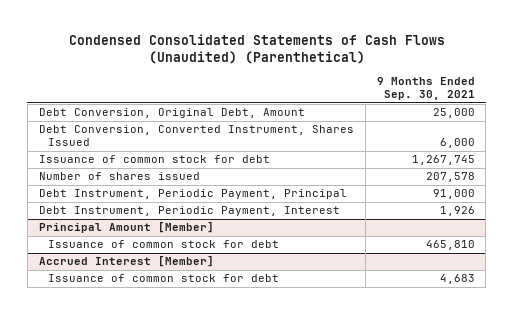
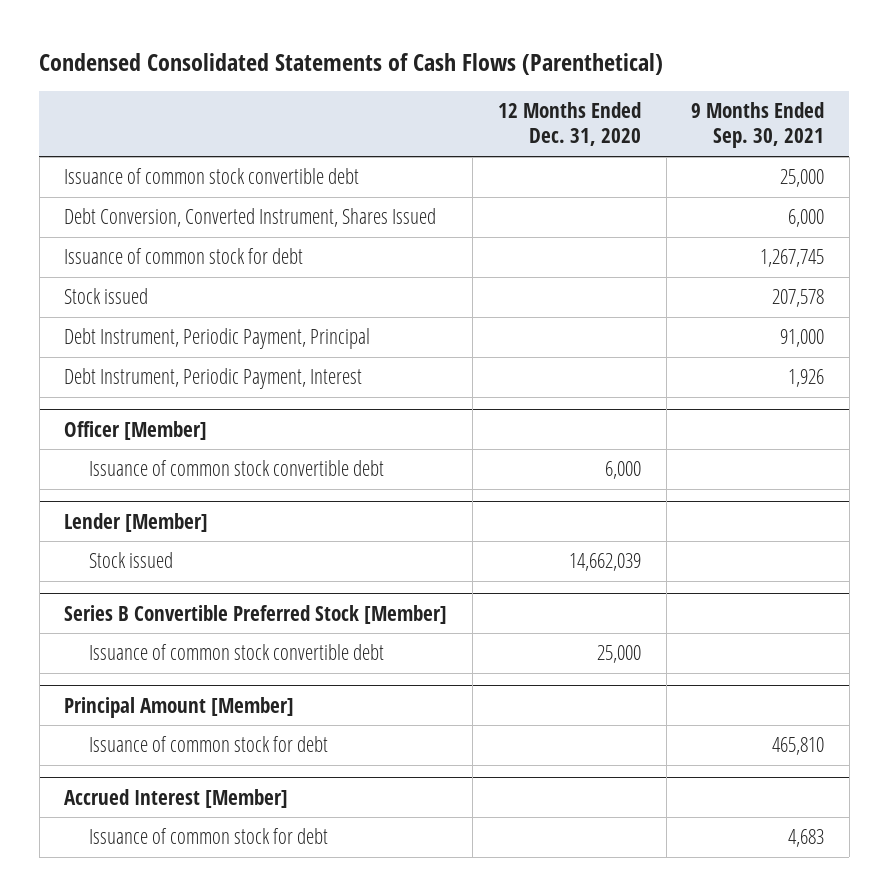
[68,33,445,64] Condensed Consolidated Statements of Cash Flows (Unaudited) (Parenthetical) -> [39,52,664,75] Condensed Consolidated Statements of Cash Flows (Parenthetical)
none -> [497,102,641,147] 12 Months Ended Dec. 31, 2020
[38,108,305,119] Debt Conversion, Original Debt, Amount -> [64,168,360,185] Issuance of common stock convertible debt
[38,172,200,181] Number of shares issued -> [64,288,149,305] Stock issued
none -> [64,420,208,440] Officer [Member]
none -> [88,460,384,477] Issuance of common stock convertible debt
none -> [64,512,209,532] Lender [Member]
none -> [88,552,173,569] Stock issued
none -> [64,604,448,624] Series B Convertible Preferred Stock [Member]
none -> [88,644,384,661] Issuance of common stock convertible debt

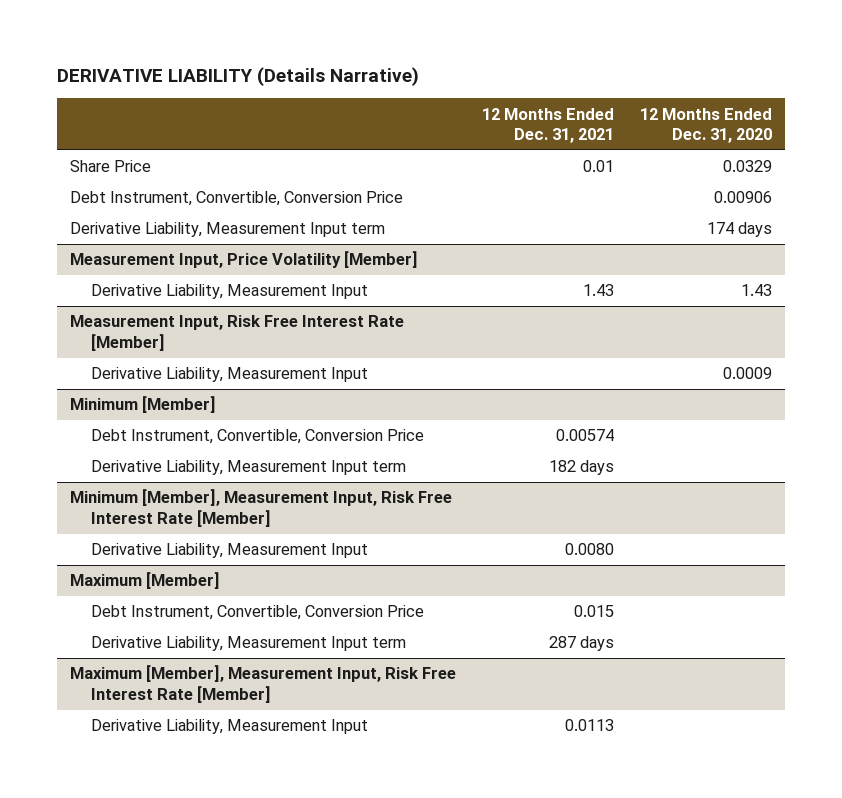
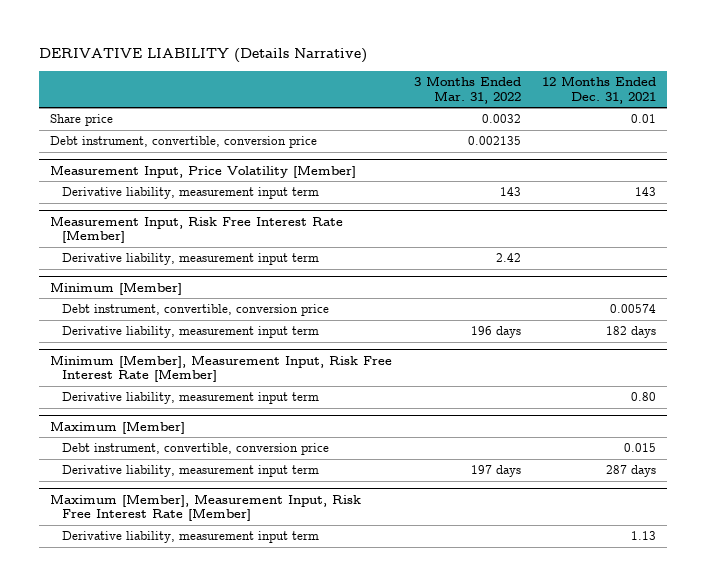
[640,107,773,144] 12 Months Ended Dec. 31, 2020 -> none
none -> [413,75,521,104] 3 Months Ended Mar. 31, 2022
[69,222,385,238] Derivative Liability, Measurement Input term -> none
[69,160,151,173] Share Price -> [50,114,114,127] Share price
[69,191,403,207] Debt Instrument, Convertible, Conversion Price -> [50,136,318,149] Debt instrument, convertible, conversion price
[91,284,369,300] Derivative Liability, Measurement Input -> [62,187,320,200] Derivative liability, measurement input term
[582,284,614,297] 1.43 -> [635,187,657,197] 143
[91,367,369,383] Derivative Liability, Measurement Input -> [62,253,320,266] Derivative liability, measurement input term
[91,429,425,445] Debt Instrument, Convertible, Conversion Price -> [62,304,330,317] Debt instrument, convertible, conversion price
[91,460,407,476] Derivative Liability, Measurement Input term -> [62,326,320,339] Derivative liability, measurement input term
[91,543,369,559] Derivative Liability, Measurement Input -> [62,392,320,405] Derivative liability, measurement input term
[564,543,614,556] 0.0080 -> [631,392,657,402] 0.80
[91,605,425,621] Debt Instrument, Convertible, Conversion Price -> [62,443,330,456] Debt instrument, convertible, conversion price
[91,636,407,652] Derivative Liability, Measurement Input term -> [62,465,320,478] Derivative liability, measurement input term
[91,719,369,735] Derivative Liability, Measurement Input -> [62,531,320,544] Derivative liability, measurement input term
[564,719,614,732] 0.0113 -> [631,531,657,541] 1.13

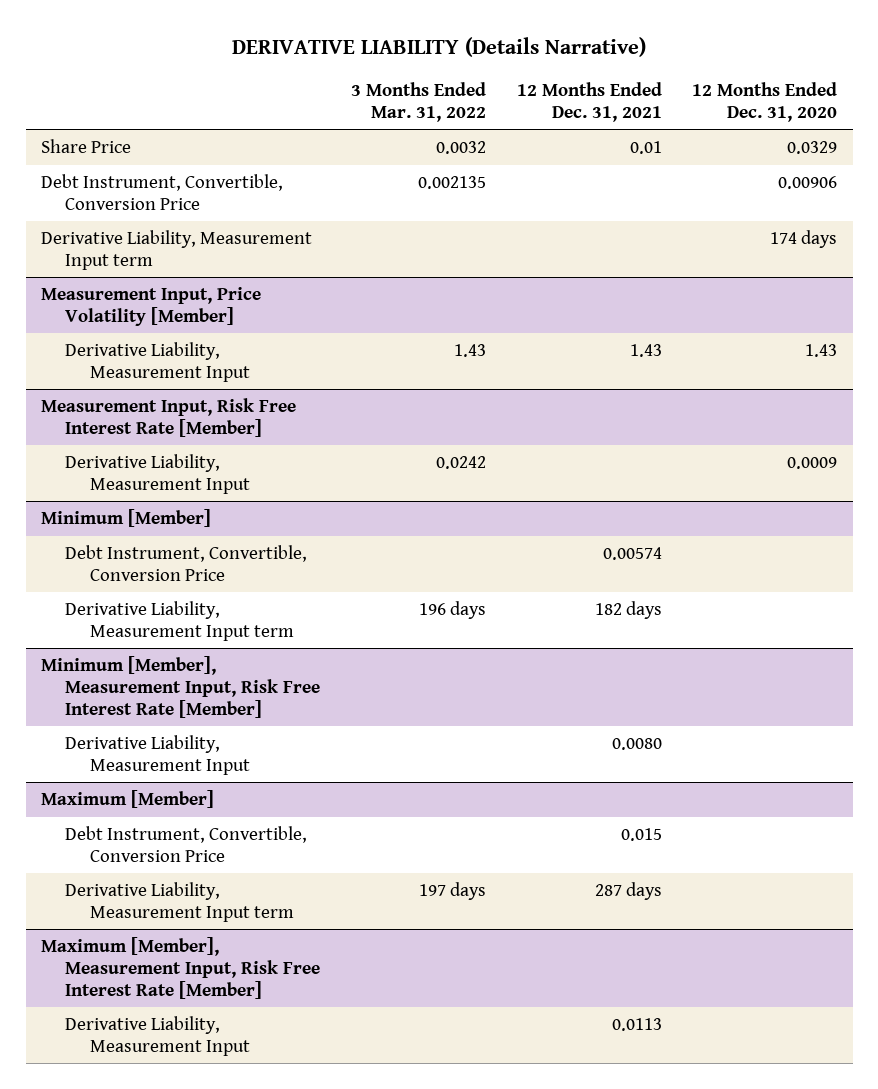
none -> [692,82,838,122] 12 Months Ended Dec. 31, 2020
[50,114,114,127] Share price -> [40,139,131,154] Share Price
[50,136,318,149] Debt instrument, convertible, conversion price -> [40,174,283,210] Debt Instrument, Convertible, Conversion Price
none -> [40,230,312,270] Derivative Liability, Measurement Input term
[62,187,320,200] Derivative liability, measurement input term -> [65,342,250,382] Derivative Liability, Measurement Input
[499,187,521,197] 143 -> [453,344,486,358] 1.43
[635,187,657,197] 143 -> [629,344,662,358] 1.43
[62,253,320,266] Derivative liability, measurement input term -> [65,454,250,494] Derivative Liability, Measurement Input
[495,253,521,263] 2.42 -> [435,456,486,470] 0.0242
[62,304,330,317] Debt instrument, convertible, conversion price -> [65,545,308,581] Debt Instrument, Convertible, Conversion Price
[62,326,320,339] Derivative liability, measurement input term -> [65,601,294,641] Derivative Liability, Measurement Input term
[62,392,320,405] Derivative liability, measurement input term -> [65,735,250,775] Derivative Liability, Measurement Input
[631,392,657,402] 0.80 -> [611,738,662,751] 0.0080
[62,443,330,456] Debt instrument, convertible, conversion price -> [65,826,308,862] Debt Instrument, Convertible, Conversion Price
[62,465,320,478] Derivative liability, measurement input term -> [65,882,294,922] Derivative Liability, Measurement Input term
[62,531,320,544] Derivative liability, measurement input term -> [65,1016,250,1056] Derivative Liability, Measurement Input
[631,531,657,541] 1.13 -> [611,1018,662,1032] 0.0113

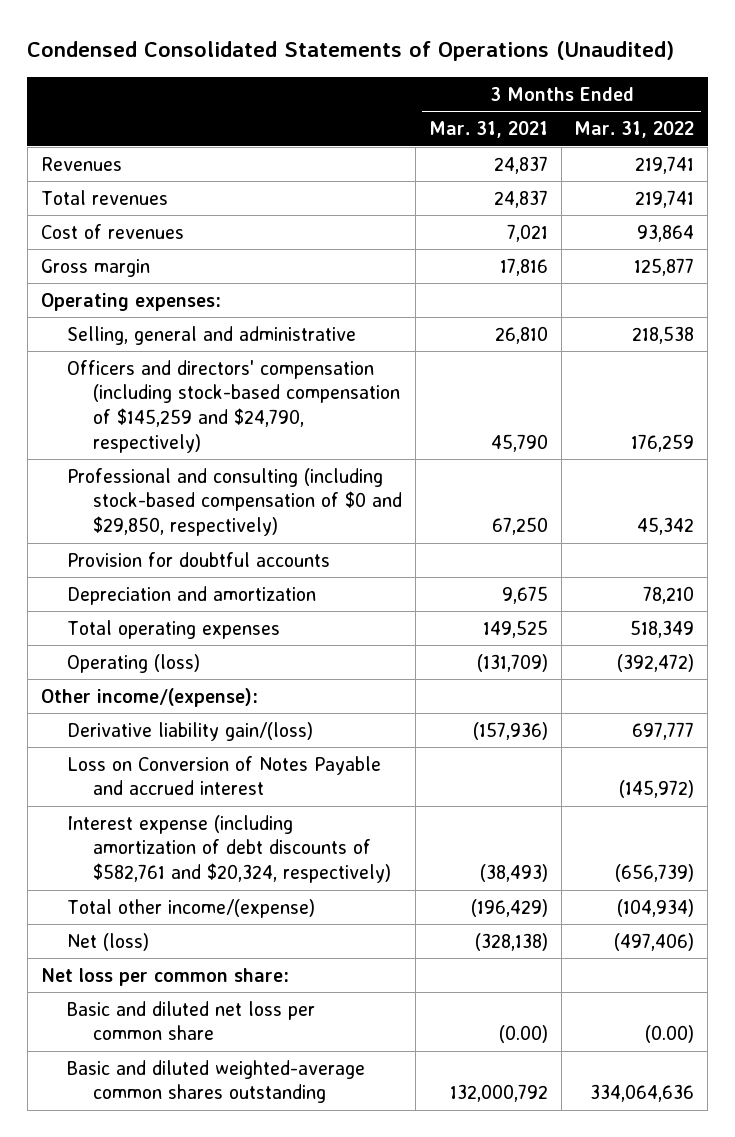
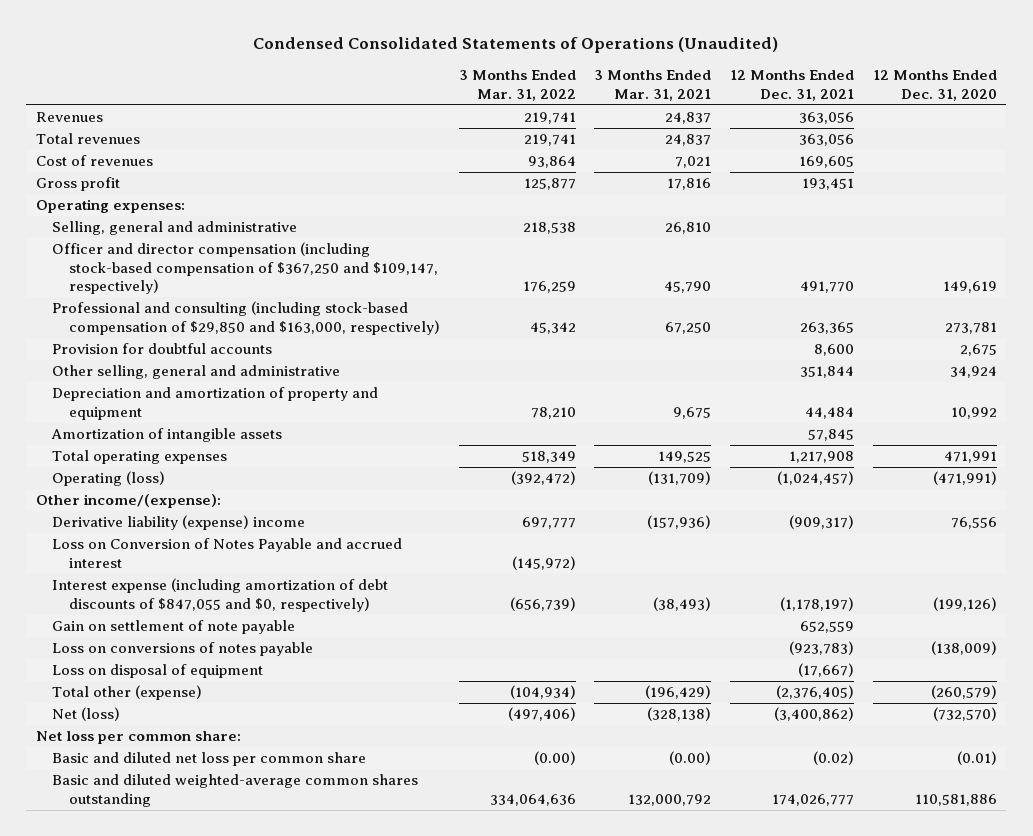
none -> [730,70,855,101] 12 Months Ended Dec. 31, 2021
none -> [872,70,997,101] 12 Months Ended Dec. 31, 2020
[40,258,150,277] Gross margin -> [35,177,120,192] Gross profit
[66,359,400,453] Officers and directors' compensation (including stock-based compensation of $145,259 and $24,790, respectively) -> [52,242,438,295] Officer and director compensation (including stock-based compensation of $367,250 and $109,147, respectively)
[66,467,402,537] Professional and consulting (including stock-based compensation of $0 and $29,850, respectively) -> [52,301,440,335] Professional and consulting (including stock-based compensation of $29,850 and $163,000, respectively)
none -> [52,365,341,380] Other selling, general and administrative
[66,585,316,605] Depreciation and amortization -> [52,387,379,420] Depreciation and amortization of property and equipment
none -> [51,428,283,443] Amortization of intangible assets
[66,721,313,741] Derivative liability gain/(loss) -> [52,515,306,531] Derivative liability (expense) income
[66,814,391,884] Interest expense (including amortization of debt discounts of $582,761 and $20,324, respectively) -> [52,578,389,612] Interest expense (including amortization of debt discounts of $847,055 and $0, respectively)
none -> [52,620,296,635] Gain on settlement of note payable
none -> [52,642,314,657] Loss on conversions of notes payable
none -> [52,664,264,679] Loss on disposal of equipment
[66,898,315,918] Total other income/(expense) -> [52,685,203,701] Total other (expense)

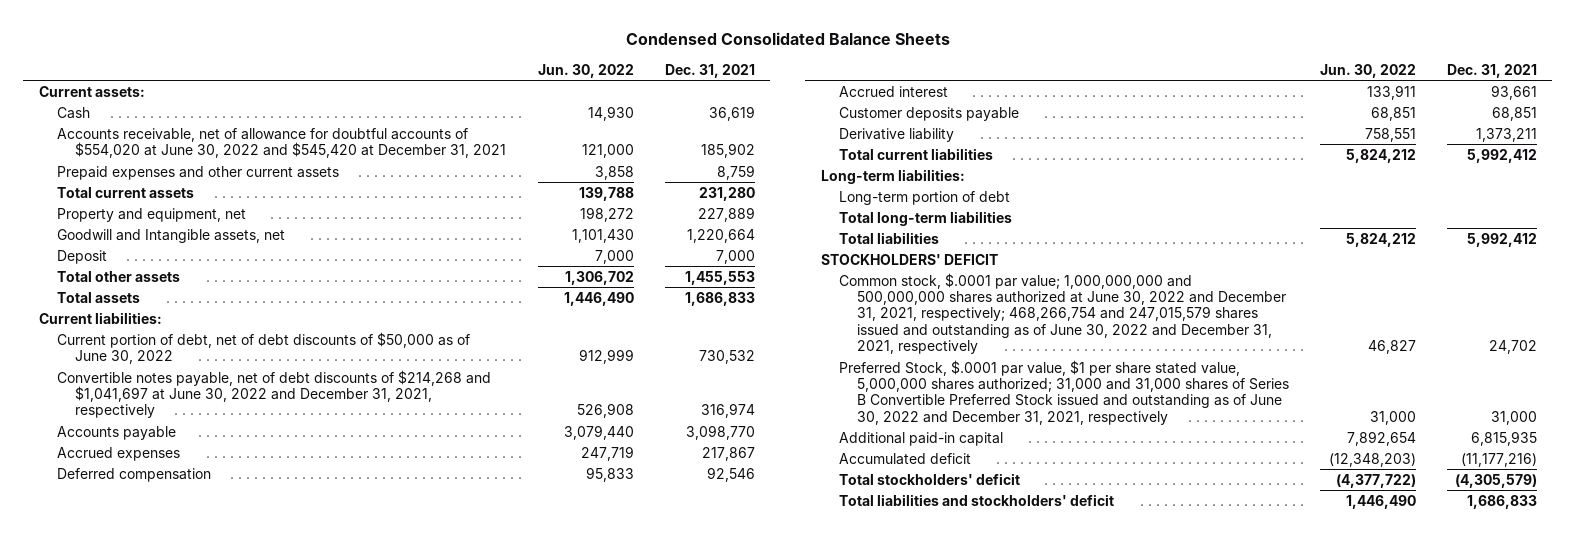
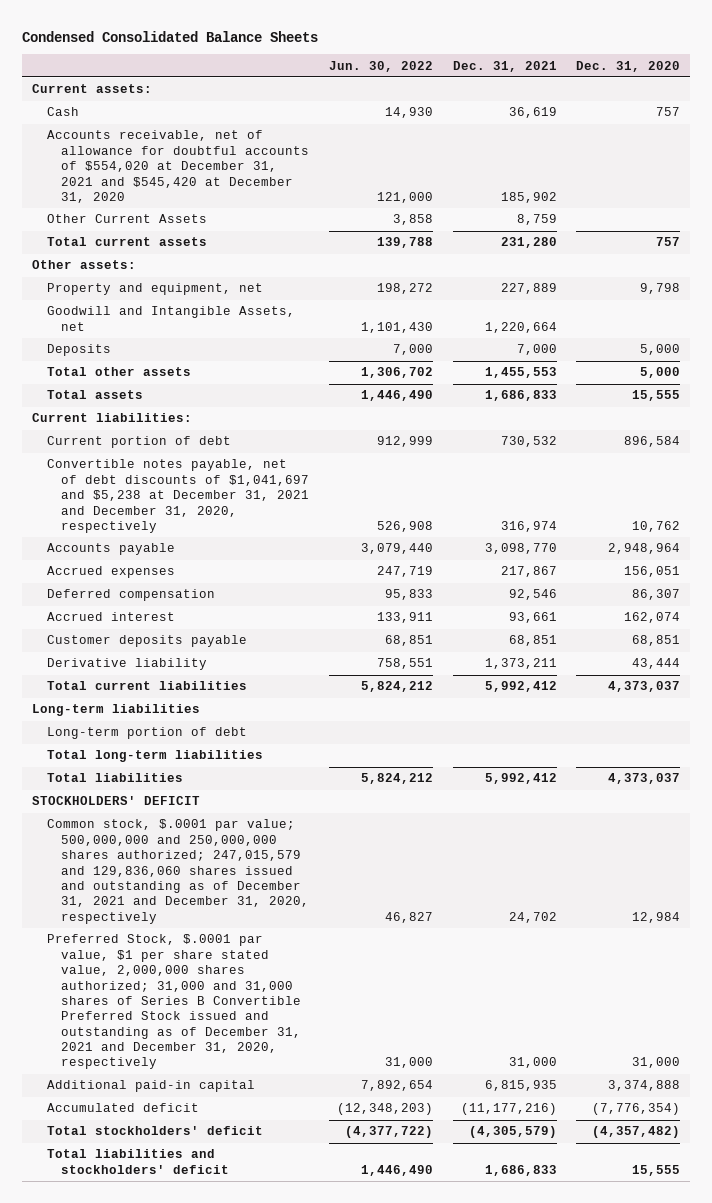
none -> [576,60,681,72] Dec. 31, 2020
[56,127,506,159] Accounts receivable, net of allowance for doubtful accounts of $554,020 at June 30, 2022 and $545,420 at December 31, 2021 -> [46,130,310,203] Accounts receivable, net of allowance for doubtful accounts of $554,020 at December 31, 2021 and $545,420 at December 31, 2020
[56,165,339,180] Prepaid expenses and other current assets -> [46,214,207,224] Other Current Assets
none -> [32,260,137,270] Other assets:
[56,228,285,243] Goodwill and Intangible assets, net -> [46,306,295,331] Goodwill and Intangible Assets, net
[56,249,107,264] Deposit -> [46,344,111,357] Deposits
[56,331,470,365] Current portion of debt, net of debt discounts of $50,000 as of June 30, 2022 -> [46,436,231,449] Current portion of debt
[56,369,491,419] Convertible notes payable, net of debt discounts of $214,268 and $1,041,697 at June 30, 2022 and December 31, 2021, respectively -> [46,459,310,533] Convertible notes payable, net of debt discounts of $1,041,697 and $5,238 at December 31, 2021 and December 31, 2020, respectively
[820,168,965,184] Long-term liabilities: -> [32,704,201,717] Long-term liabilities
[838,272,1287,355] Common stock, $.0001 par value; 1,000,000,000 and 500,000,000 shares authorized at June 30, 2022 and December 31, 2021, respectively; 468,266,754 and 247,015,579 shares issued and outstanding as of June 30, 2022 and December 31, 2021, respectively -> [46,819,310,924] Common stock, $.0001 par value; 500,000,000 and 250,000,000 shares authorized; 247,015,579 and 129,836,060 shares issued and outstanding as of December 31, 2021 and December 31, 2020, respectively
[838,359,1290,425] Preferred Stock, $.0001 par value, $1 per share stated value, 5,000,000 shares authorized; 31,000 and 31,000 shares of Series B Convertible Preferred Stock issued and outstanding as of June 30, 2022 and December 31, 2021, respectively -> [46,934,302,1070] Preferred Stock, $.0001 par value, $1 per share stated value, 2,000,000 shares authorized; 31,000 and 31,000 shares of Series B Convertible Preferred Stock issued and outstanding as of December 31, 2021 and December 31, 2020, respectively

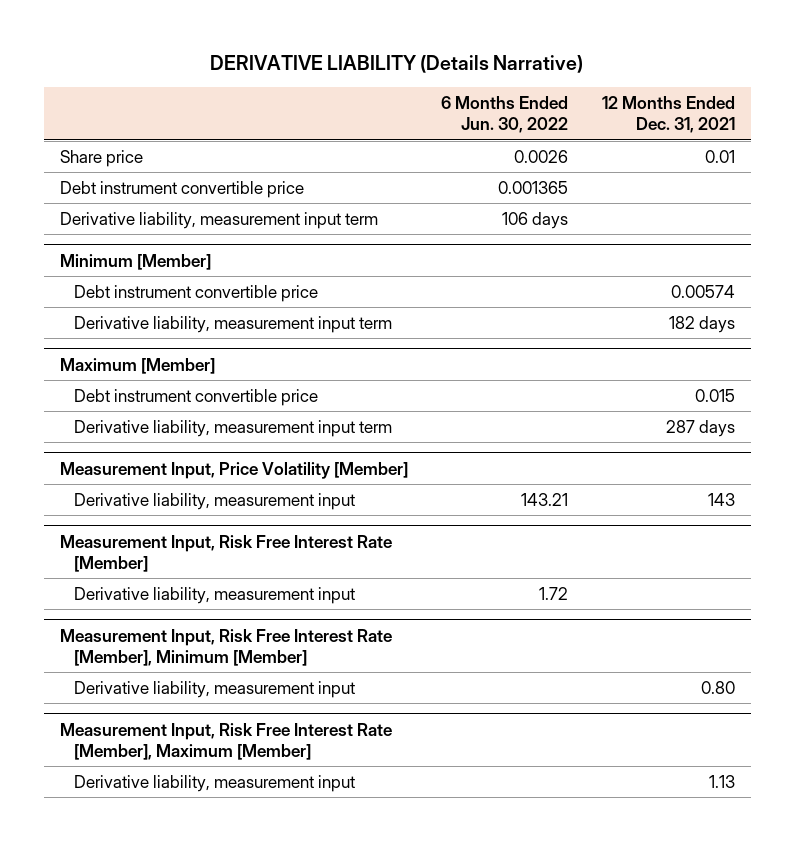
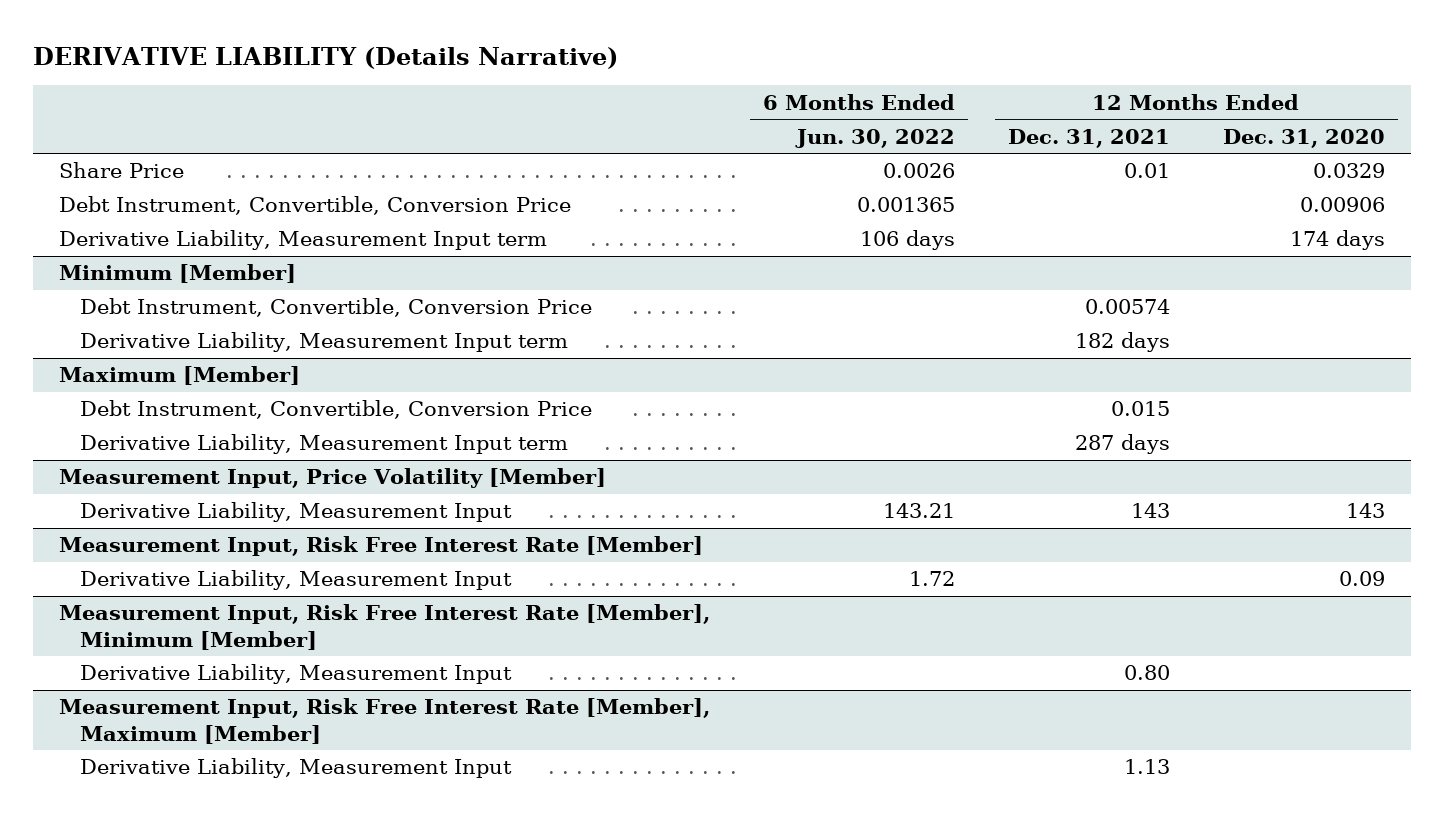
none -> [1222,128,1385,148] Dec. 31, 2020
[60,149,144,167] Share price -> [59,162,185,179] Share Price
[60,180,305,198] Debt instrument convertible price -> [59,196,572,216] Debt Instrument, Convertible, Conversion Price
[60,211,379,229] Derivative liability, measurement input term -> [59,230,548,251] Derivative Liability, Measurement Input term
[73,284,318,302] Debt instrument convertible price -> [79,298,592,318] Debt Instrument, Convertible, Conversion Price
[73,315,392,333] Derivative liability, measurement input term -> [79,332,568,353] Derivative Liability, Measurement Input term
[73,388,318,406] Debt instrument convertible price -> [79,400,592,420] Debt Instrument, Convertible, Conversion Price
[73,419,392,437] Derivative liability, measurement input term -> [79,434,568,455] Derivative Liability, Measurement Input term
[73,492,355,510] Derivative liability, measurement input -> [79,502,512,523] Derivative Liability, Measurement Input
[73,586,355,604] Derivative liability, measurement input -> [79,570,512,591] Derivative Liability, Measurement Input
[73,680,355,698] Derivative liability, measurement input -> [79,664,512,685] Derivative Liability, Measurement Input
[73,774,355,792] Derivative liability, measurement input -> [79,758,512,779] Derivative Liability, Measurement Input

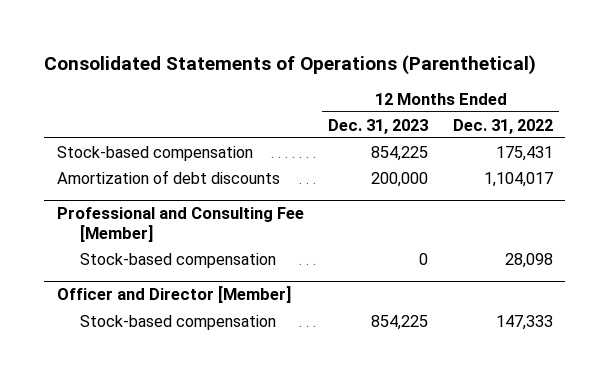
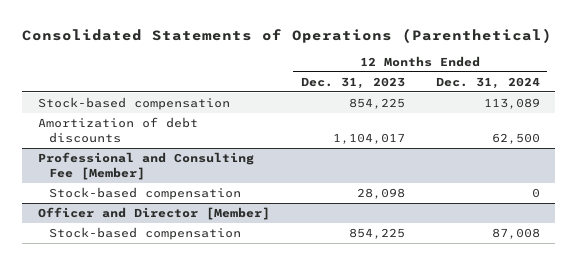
[452,118,553,134] Dec. 31, 2022 -> none
none -> [435,76,540,89] Dec. 31, 2024
[371,171,429,187] 200,000 -> [332,132,405,144] 1,104,017
[419,252,429,265] 0 -> [356,188,405,200] 28,098

